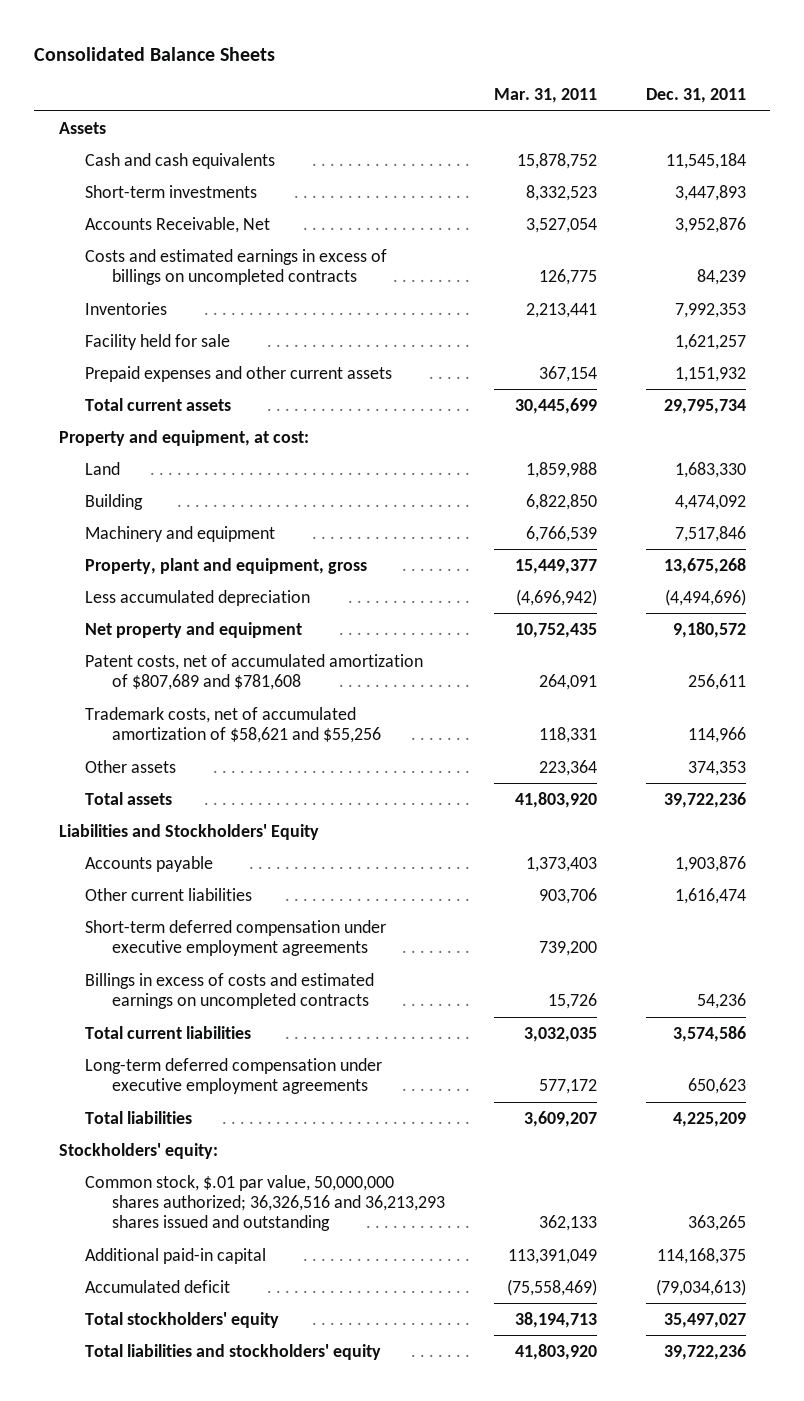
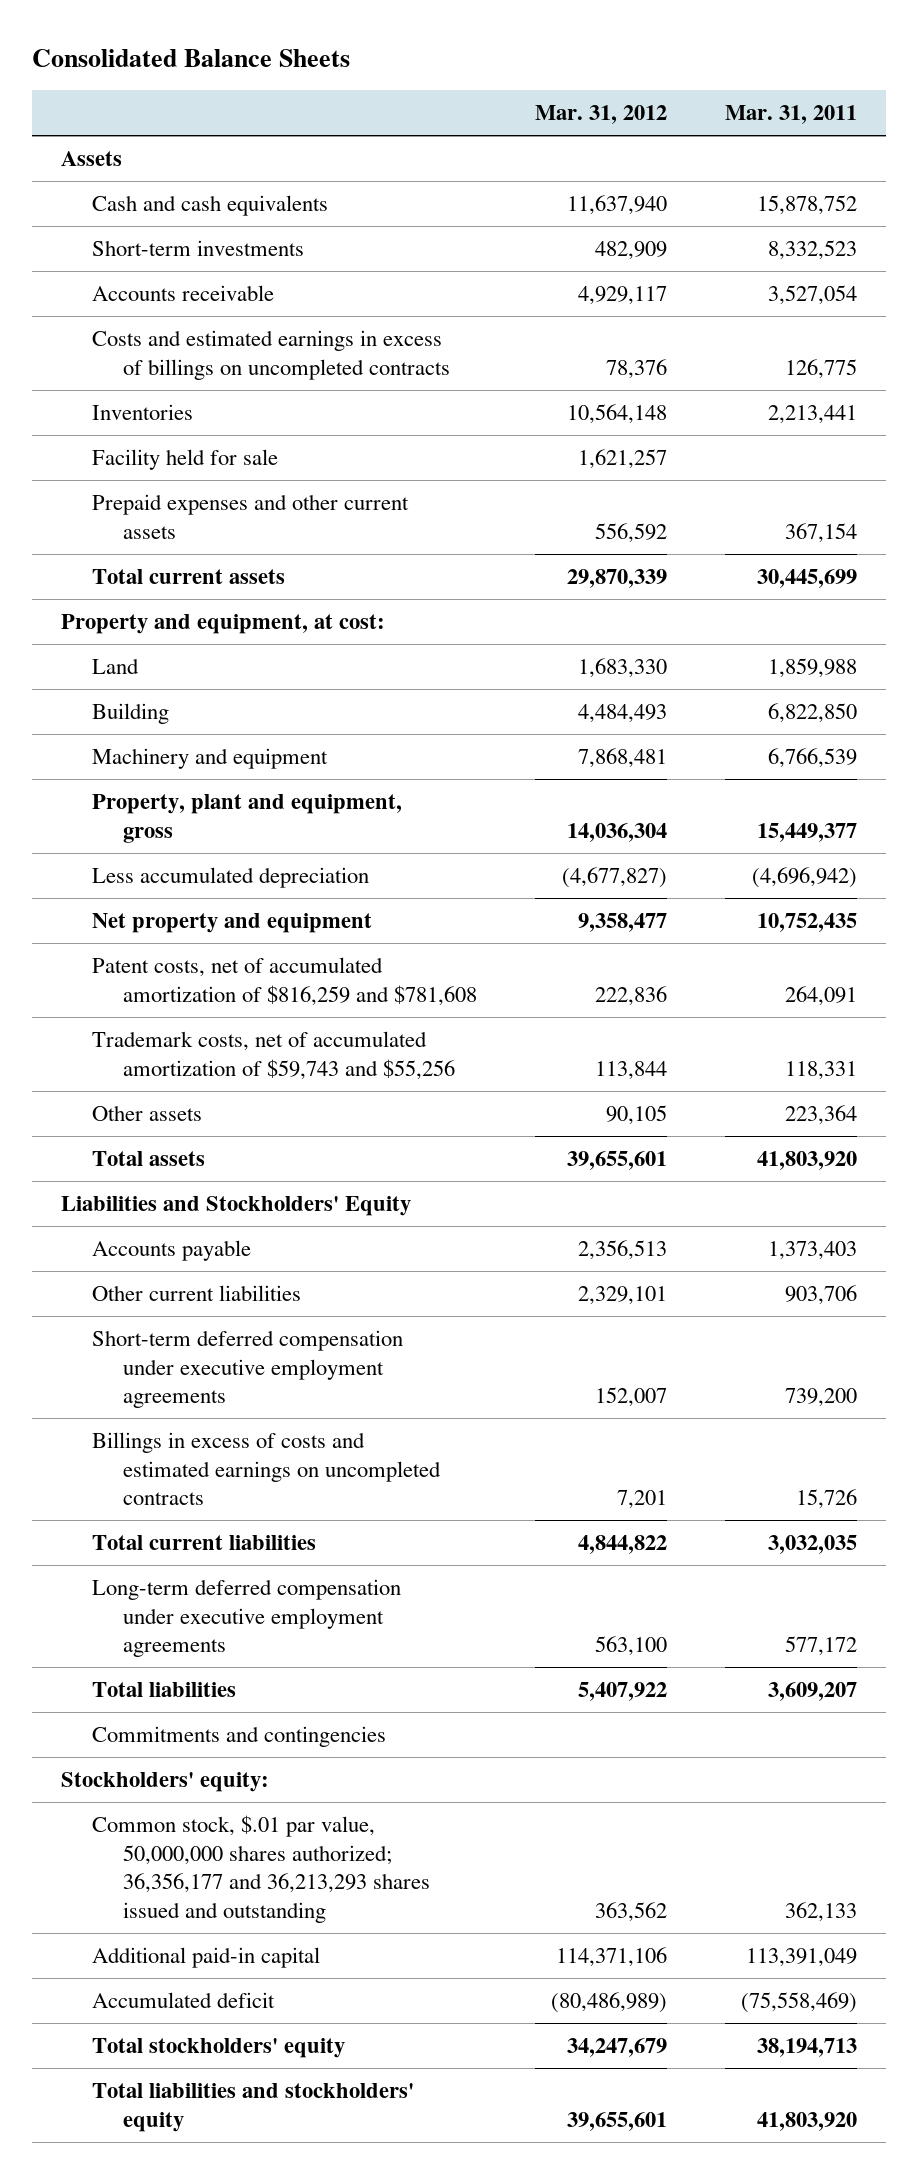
[645,88,746,104] Dec. 31, 2011 -> none
none -> [535,104,668,124] Mar. 31, 2012
[85,216,271,233] Accounts Receivable, Net -> [92,285,275,302] Accounts receivable
[85,653,424,691] Patent costs, net of accumulated amortization of $807,689 and $781,608 -> [92,957,478,1006] Patent costs, net of accumulated amortization of $816,259 and $781,608
[85,706,382,744] Trademark costs, net of accumulated amortization of $58,621 and $55,256 -> [92,1031,456,1080] Trademark costs, net of accumulated amortization of $59,743 and $55,256
none -> [92,1726,387,1748] Commitments and contingencies
[85,1174,446,1232] Common stock, $.01 par value, 50,000,000 shares authorized; 36,326,516 and 36,213,293 shares issued and outstanding -> [92,1815,431,1923] Common stock, $.01 par value, 50,000,000 shares authorized; 36,356,177 and 36,213,293 shares issued and outstanding

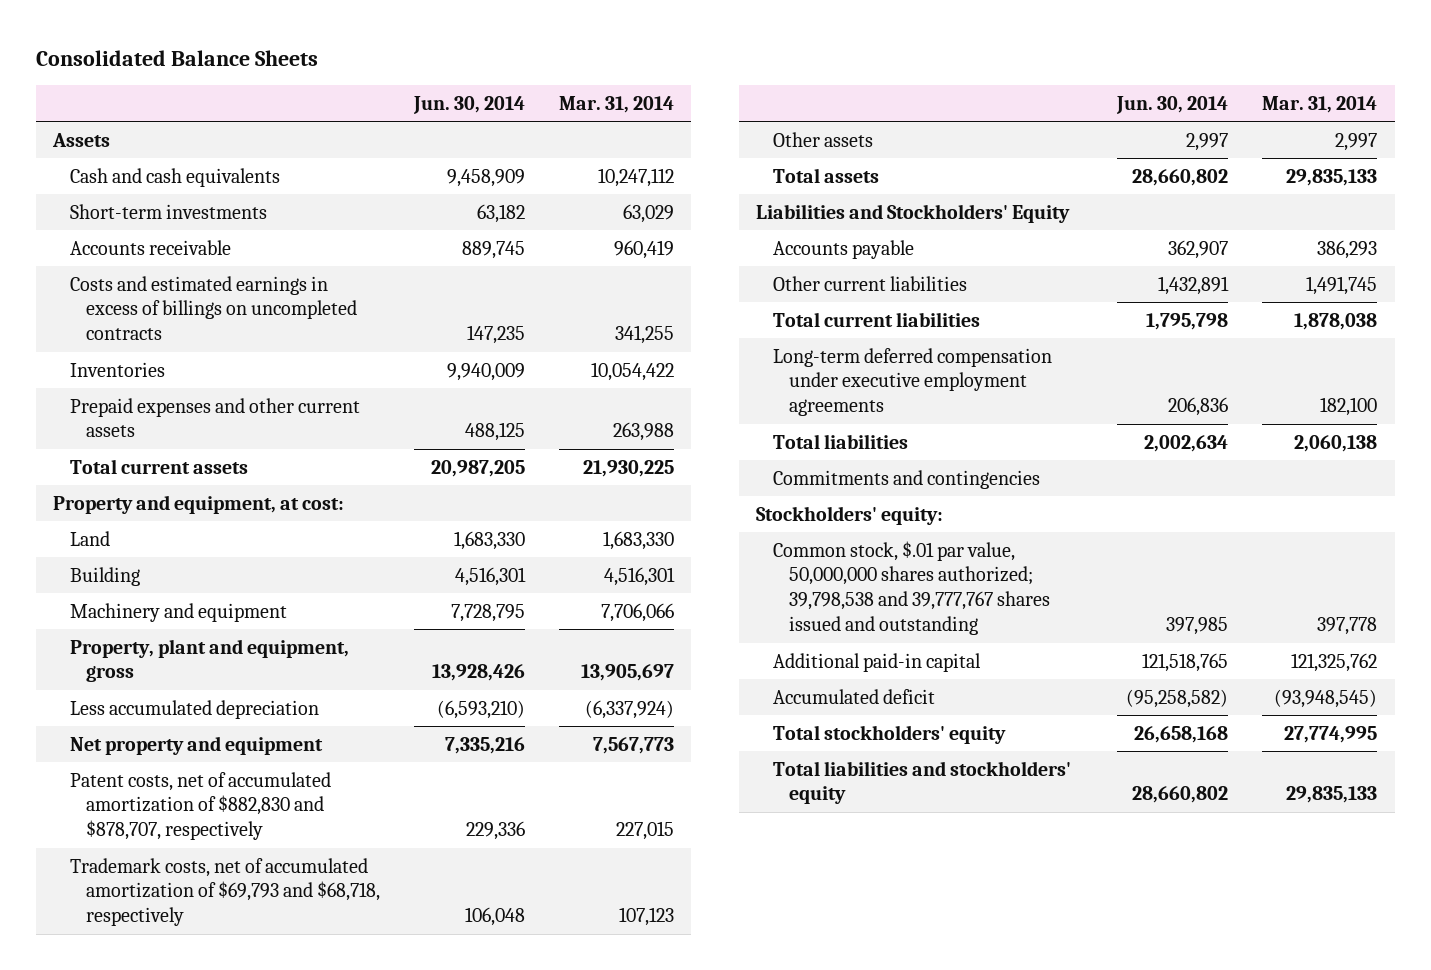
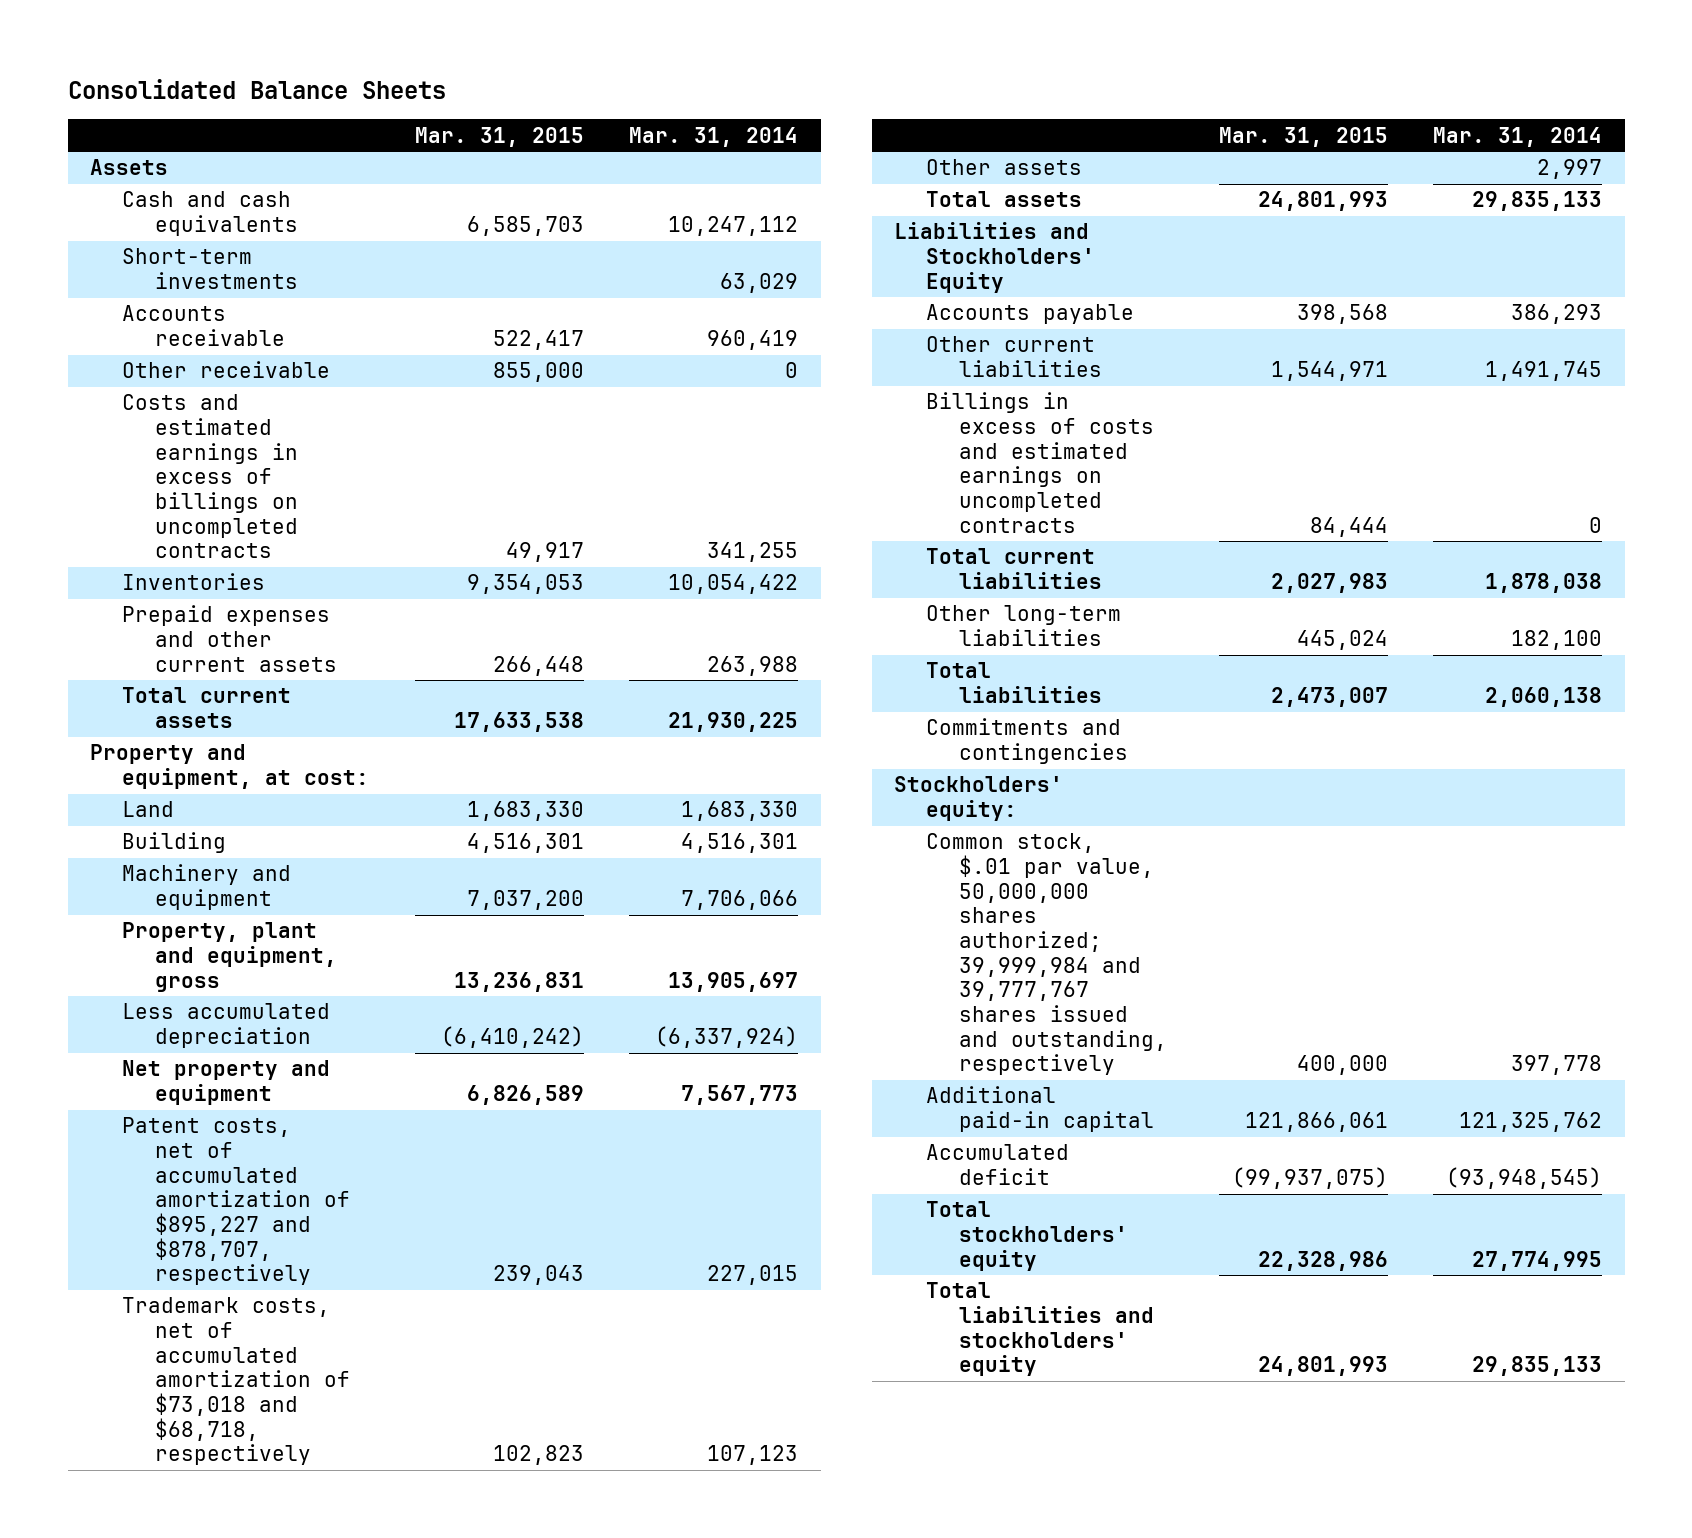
[413,95,526,114] Jun. 30, 2014 -> none
none -> [414,126,584,147] Mar. 31, 2015
none -> [122,361,331,379] Other receivable
[69,771,331,841] Patent costs, net of accumulated amortization of $882,830 and $878,707, respectively -> [122,1117,350,1286] Patent costs, net of accumulated amortization of $895,227 and $878,707, respectively
[69,857,380,927] Trademark costs, net of accumulated amortization of $69,793 and $68,718, respectively -> [122,1297,350,1466] Trademark costs, net of accumulated amortization of $73,018 and $68,718, respectively
none -> [926,392,1154,533] Billings in excess of costs and estimated earnings on uncompleted contracts
[772,347,1052,417] Long-term deferred compensation under executive employment agreements -> [926,605,1122,647] Other long-term liabilities
[772,540,1051,636] Common stock, $.01 par value, 50,000,000 shares authorized; 39,798,538 and 39,777,767 shares issued and outstanding -> [926,833,1167,1076] Common stock, $.01 par value, 50,000,000 shares authorized; 39,999,984 and 39,777,767 shares issued and outstanding, respectively

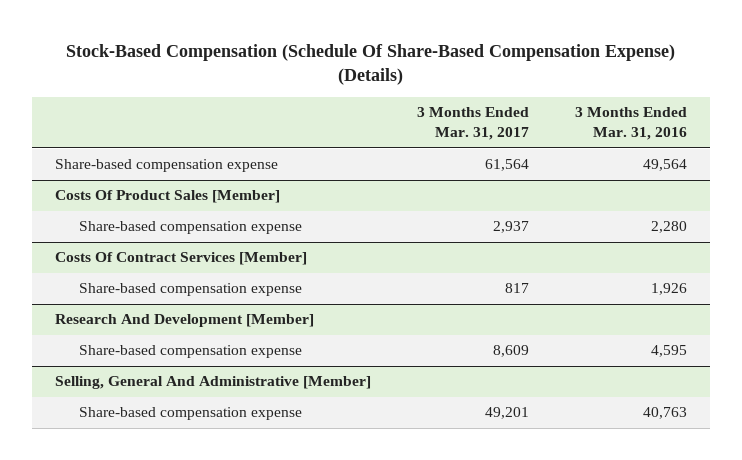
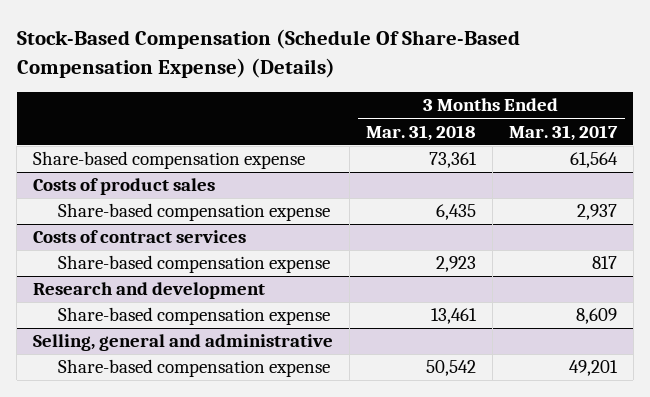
[574,107,687,141] 3 Months Ended Mar. 31, 2016 -> none
none -> [366,124,477,141] Mar. 31, 2018
[55,190,281,204] Costs Of Product Sales [Member] -> [33,178,216,196] Costs of product sales
[55,252,308,266] Costs Of Contract Services [Member] -> [33,230,247,244] Costs of contract services
[55,314,315,328] Research And Development [Member] -> [33,282,266,300] Research and development
[55,376,372,390] Selling, General And Administrative [Member] -> [33,334,334,352] Selling, general and administrative

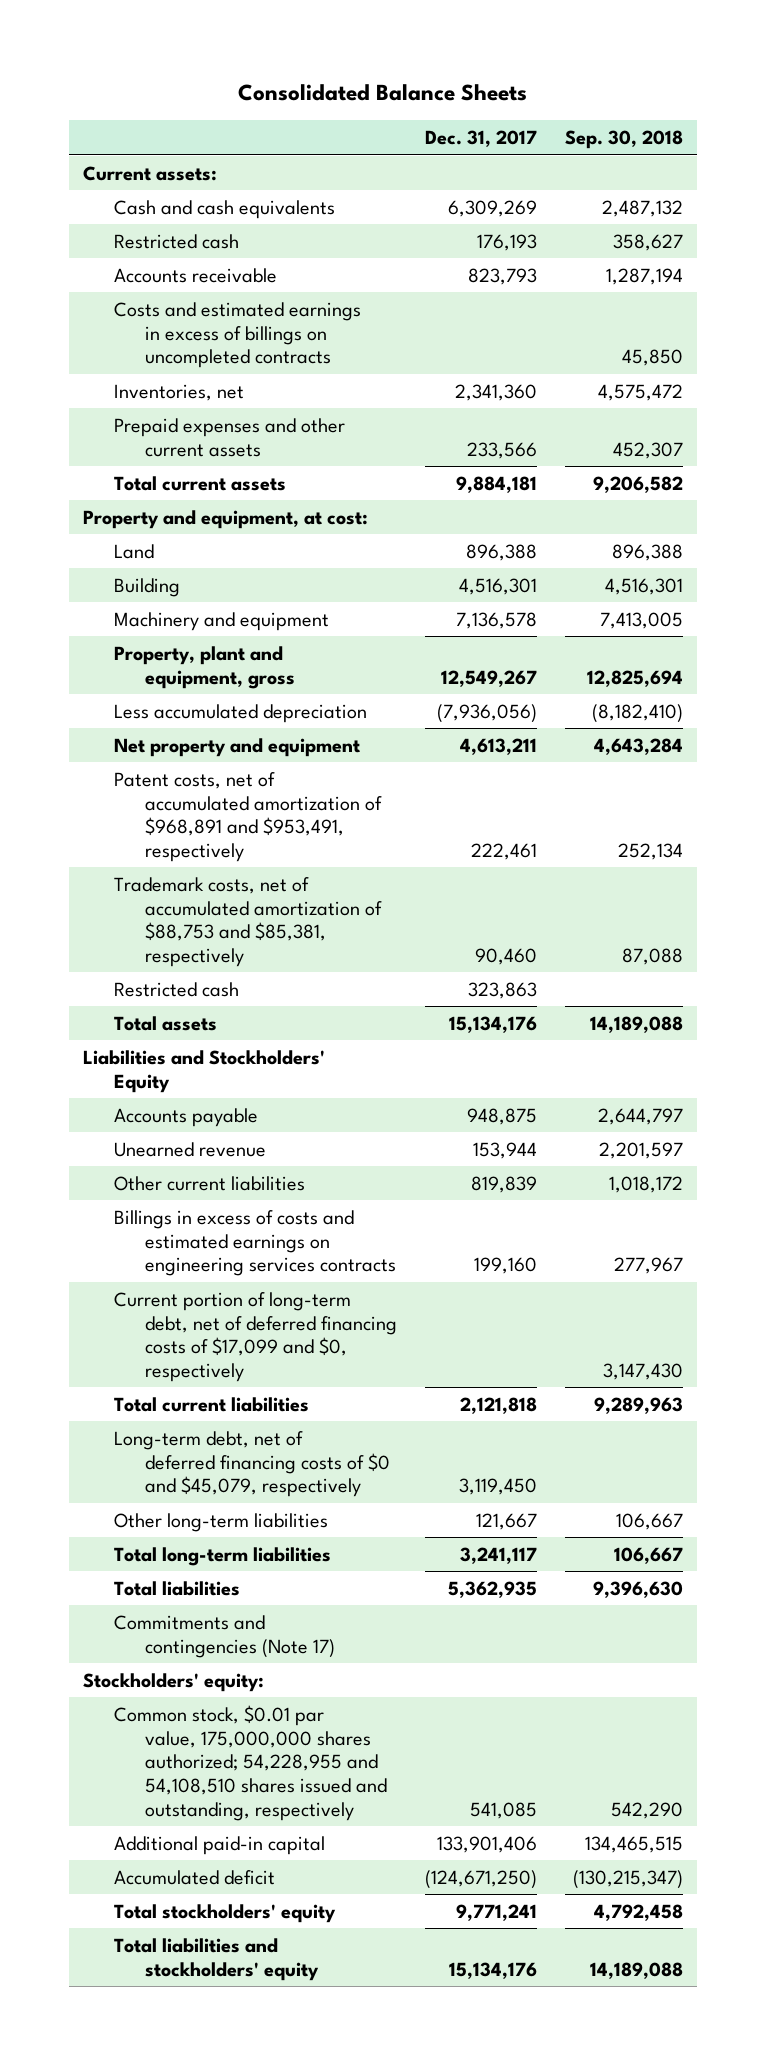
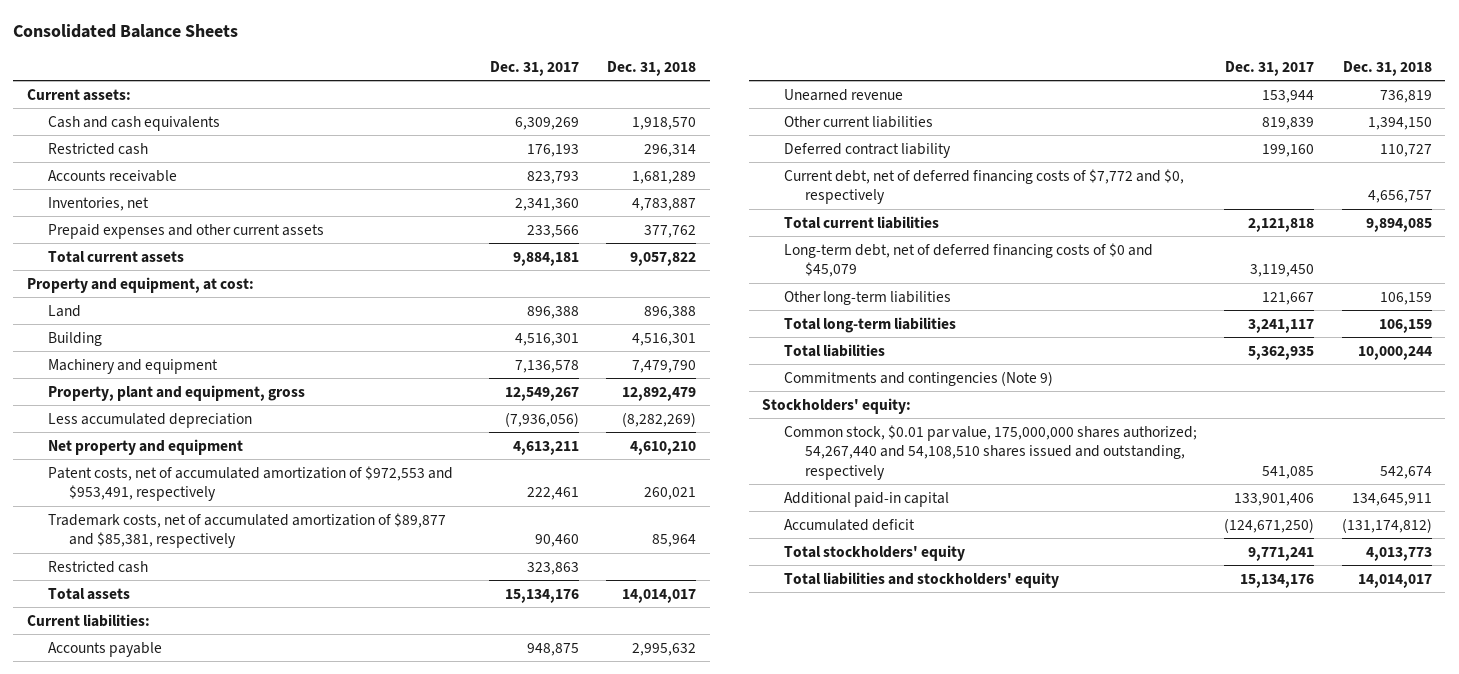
[565,130,684,150] Sep. 30, 2018 -> none
none -> [607,60,697,76] Dec. 31, 2018
[114,301,362,369] Costs and estimated earnings in excess of billings on uncompleted contracts -> none
[114,771,383,862] Patent costs, net of accumulated amortization of $968,891 and $953,491, respectively -> [48,465,454,502] Patent costs, net of accumulated amortization of $972,553 and $953,491, respectively
[114,876,383,967] Trademark costs, net of accumulated amortization of $88,753 and $85,381, respectively -> [48,512,447,549] Trademark costs, net of accumulated amortization of $89,877 and $85,381, respectively
[82,1049,325,1093] Liabilities and Stockholders' Equity -> none
none -> [26,613,150,627] Current liabilities:
[114,1209,397,1277] Billings in excess of costs and estimated earnings on engineering services contracts -> [783,142,951,158] Deferred contract liability
[114,1291,398,1382] Current portion of long-term debt, net of deferred financing costs of $17,099 and $0, respectively -> [783,168,1184,205] Current debt, net of deferred financing costs of $7,772 and $0, respectively
[114,1430,391,1498] Long-term debt, net of deferred financing costs of $0 and $45,079, respectively -> [783,242,1153,278] Long-term debt, net of deferred financing costs of $0 and $45,079
[114,1614,336,1658] Commitments and contingencies (Note 17) -> [783,370,1053,386] Commitments and contingencies (Note 9)
[114,1704,388,1821] Common stock, $0.01 par value, 175,000,000 shares authorized; 54,228,955 and 54,108,510 shares issued and outstanding, respectively -> [783,424,1197,480] Common stock, $0.01 par value, 175,000,000 shares authorized; 54,267,440 and 54,108,510 shares issued and outstanding, respectively

